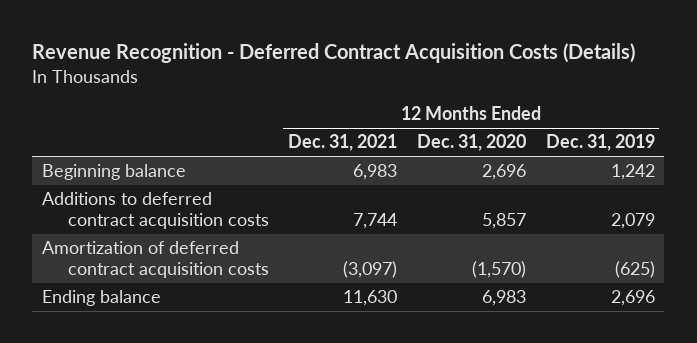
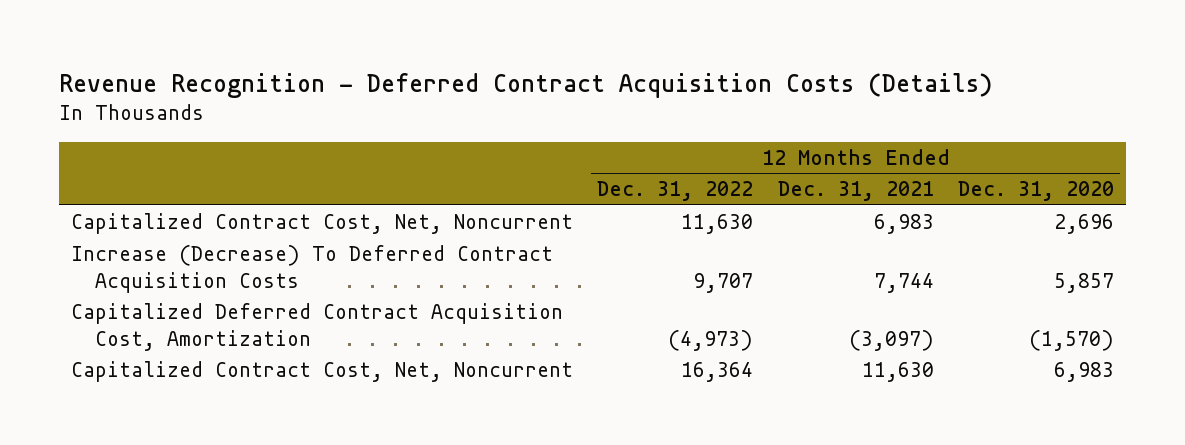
[545,134,655,152] Dec. 31, 2019 -> none
none -> [597,181,754,202] Dec. 31, 2022
[41,164,186,181] Beginning balance -> [71,213,574,235] Capitalized Contract Cost, Net, Noncurrent
[41,192,269,229] Additions to deferred contract acquisition costs -> [71,245,554,293] Increase (Decrease) To Deferred Contract Acquisition Costs
[41,241,269,278] Amortization of deferred contract acquisition costs -> [71,303,564,351] Capitalized Deferred Contract Acquisition Cost, Amortization
[41,290,161,307] Ending balance -> [71,361,574,383] Capitalized Contract Cost, Net, Noncurrent

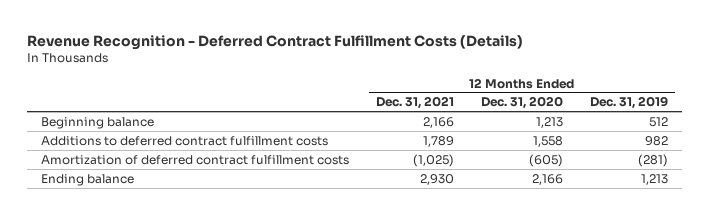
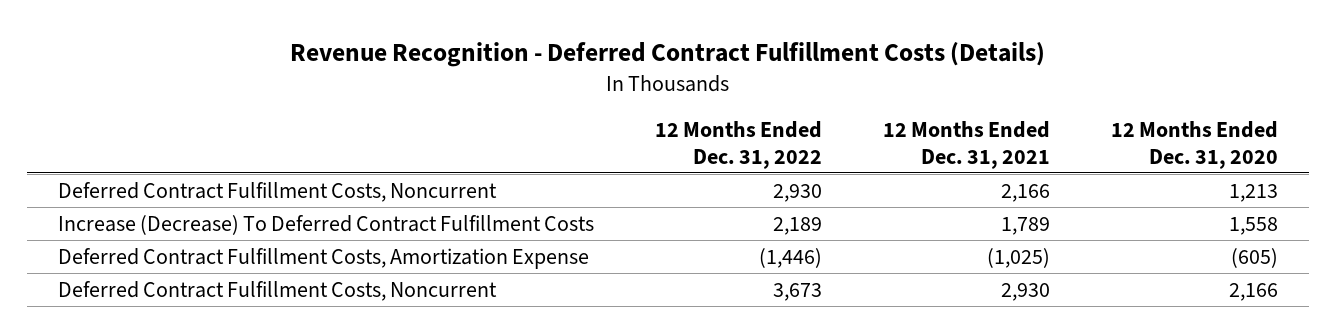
[590,96,669,110] Dec. 31, 2019 -> none
none -> [654,120,822,169] 12 Months Ended Dec. 31, 2022
[40,116,154,129] Beginning balance -> [57,181,497,202] Deferred Contract Fulfillment Costs, Noncurrent
[40,135,328,146] Additions to deferred contract fulfillment costs -> [57,214,594,235] Increase (Decrease) To Deferred Contract Fulfillment Costs
[40,154,349,165] Amortization of deferred contract fulfillment costs -> [57,247,589,269] Deferred Contract Fulfillment Costs, Amortization Expense
[40,173,134,186] Ending balance -> [57,280,497,301] Deferred Contract Fulfillment Costs, Noncurrent

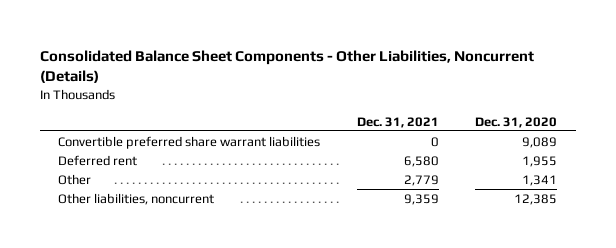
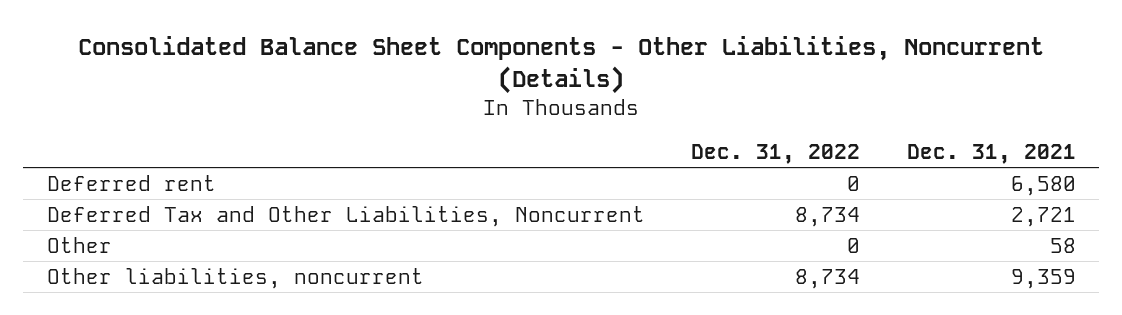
[475,116,558,128] Dec. 31, 2020 -> none
none -> [691,143,861,164] Dec. 31, 2022
[58,135,321,149] Convertible preferred share warrant liabilities -> none
none -> [46,205,645,227] Deferred Tax and Other Liabilities, Noncurrent
[403,174,439,186] 2,779 -> [1049,237,1076,253] 58

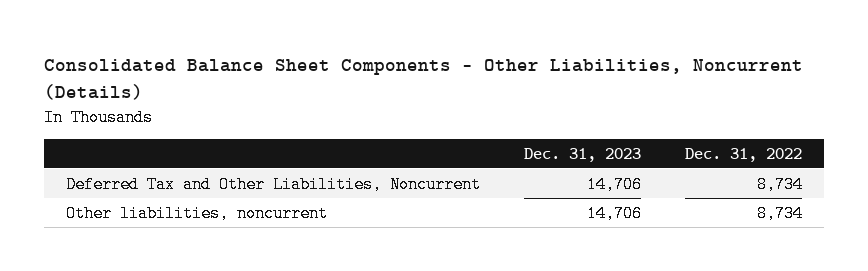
[906,143,1076,164] Dec. 31, 2021 -> none
none -> [524,147,642,162] Dec. 31, 2023
[46,174,216,191] Deferred rent -> none
[46,236,112,253] Other -> none

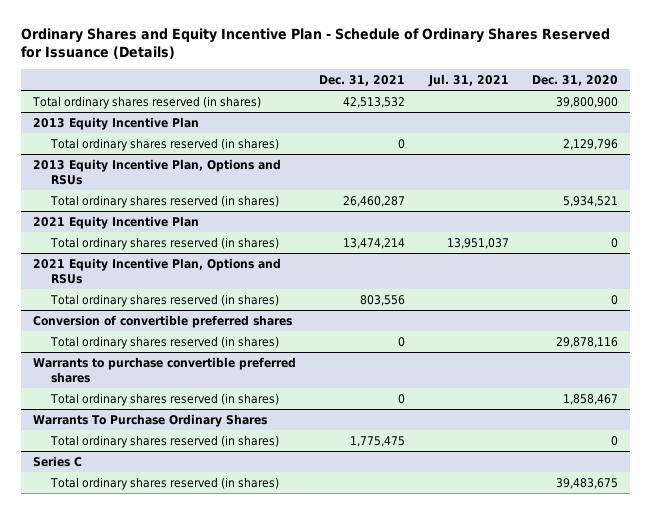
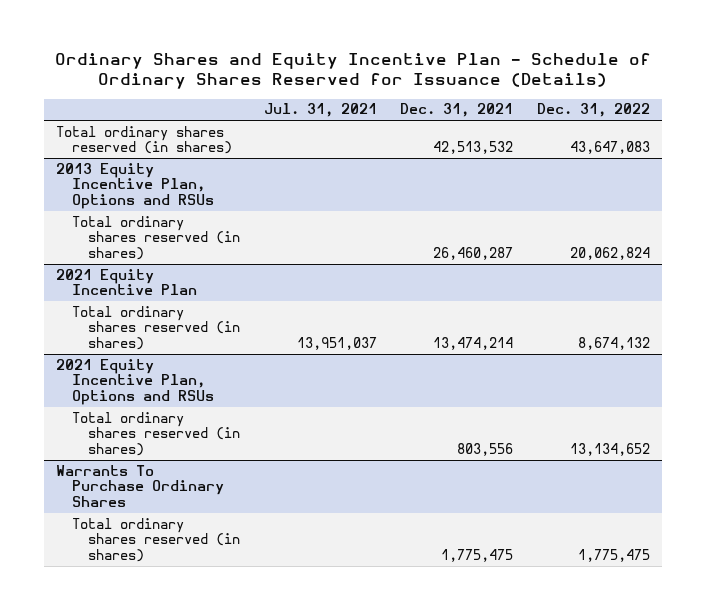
[532,74,619,86] Dec. 31, 2020 -> none
none -> [537,103,651,118] Dec. 31, 2022
[32,116,199,130] 2013 Equity Incentive Plan -> none
[50,137,280,151] Total ordinary shares reserved (in shares) -> none
[32,314,292,328] Conversion of convertible preferred shares -> none
[50,335,280,349] Total ordinary shares reserved (in shares) -> none
[32,356,296,383] Warrants to purchase convertible preferred shares -> none
[50,392,280,406] Total ordinary shares reserved (in shares) -> none
[32,455,82,467] Series C -> none
[50,476,280,490] Total ordinary shares reserved (in shares) -> none

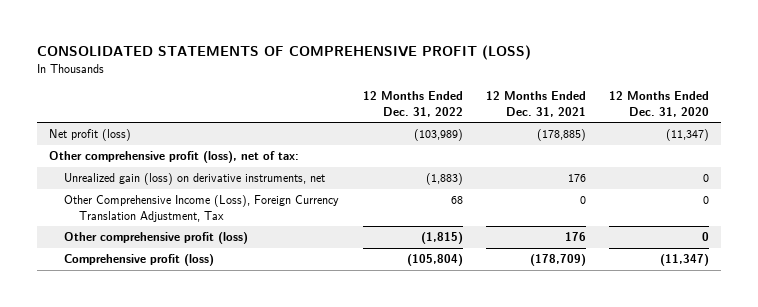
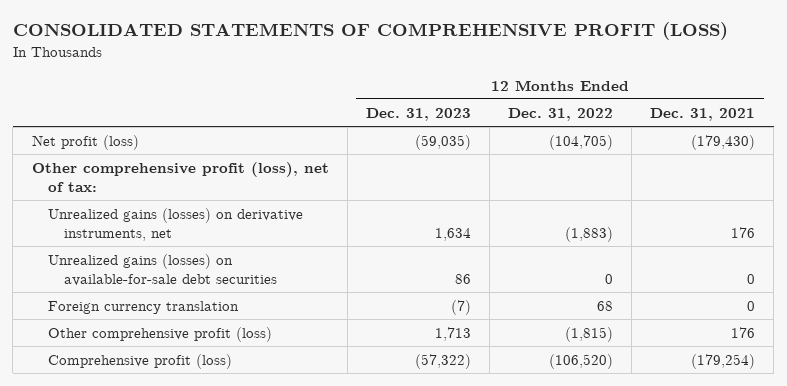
[609,91,710,117] 12 Months Ended Dec. 31, 2020 -> none
none -> [365,107,471,121] Dec. 31, 2023
[413,129,463,142] (103,989) -> [548,134,613,150] (104,705)
[536,129,586,142] (178,885) -> [691,134,756,150] (179,430)
[64,195,340,222] Other Comprehensive Income (Loss), Foreign Currency Translation Adjustment, Tax -> none
[64,173,326,186] Unrealized gain (loss) on derivative instruments, net -> [47,207,303,241] Unrealized gains (losses) on derivative instruments, net
none -> [47,253,278,286] Unrealized gains (losses) on available-for-sale debt securities
none -> [47,300,239,314] Foreign currency translation
[406,254,463,267] (105,804) -> [548,353,613,369] (106,520)
[529,254,586,267] (178,709) -> [691,353,756,369] (179,254)

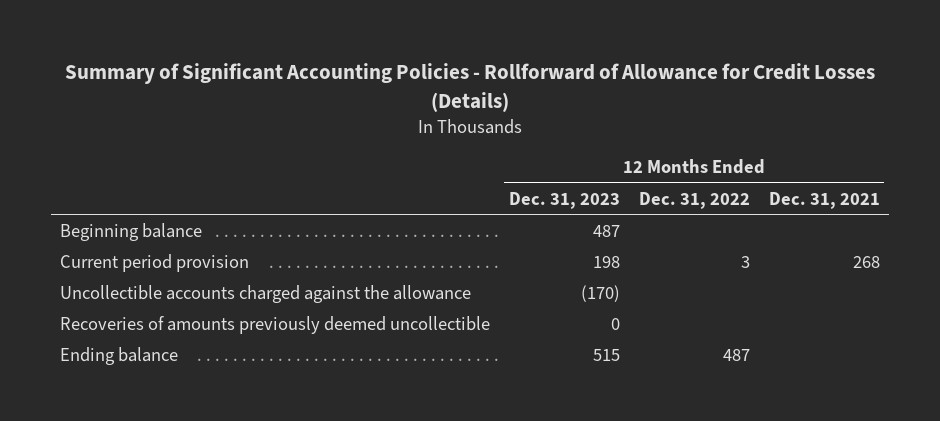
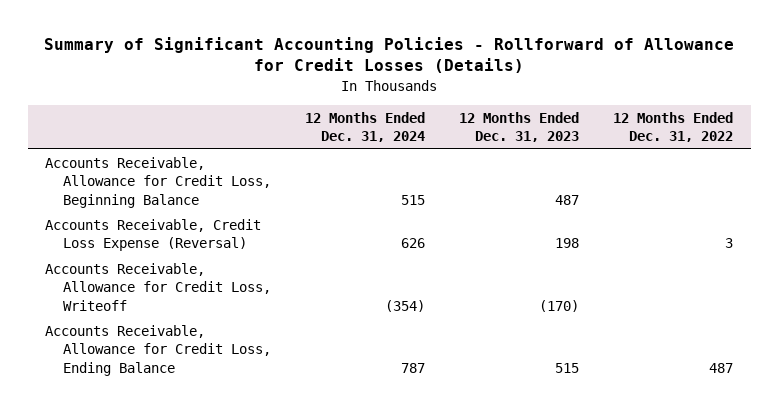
[768,191,880,209] Dec. 31, 2021 -> none
none -> [305,111,426,143] 12 Months Ended Dec. 31, 2024
[60,315,491,334] Recoveries of amounts previously deemed uncollectible -> none
[60,222,203,241] Beginning balance -> [44,157,271,208] Accounts Receivable, Allowance for Credit Loss, Beginning Balance
[60,253,250,272] Current period provision -> [44,219,261,252] Accounts Receivable, Credit Loss Expense (Reversal)
[60,284,472,303] Uncollectible accounts charged against the allowance -> [44,263,271,311] Accounts Receivable, Allowance for Credit Loss, Writeoff
[60,346,179,365] Ending balance -> [44,325,271,376] Accounts Receivable, Allowance for Credit Loss, Ending Balance

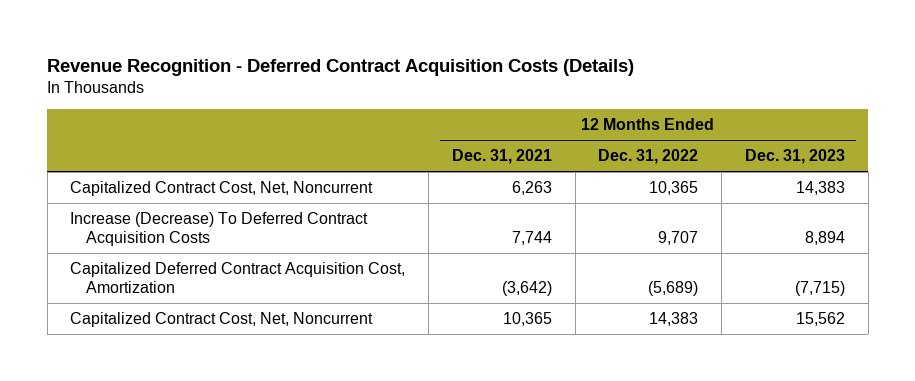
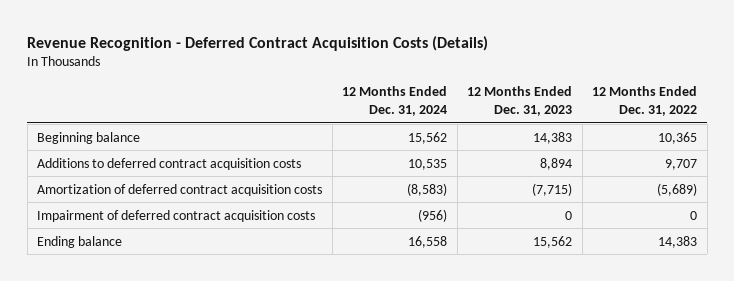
[451,149,552,165] Dec. 31, 2021 -> none
none -> [342,86,448,116] 12 Months Ended Dec. 31, 2024
[70,181,374,197] Capitalized Contract Cost, Net, Noncurrent -> [37,131,141,144] Beginning balance
[70,212,369,247] Increase (Decrease) To Deferred Contract Acquisition Costs -> [37,157,302,170] Additions to deferred contract acquisition costs
[70,262,406,294] Capitalized Deferred Contract Acquisition Cost, Amortization -> [37,183,323,196] Amortization of deferred contract acquisition costs
none -> [37,209,316,222] Impairment of deferred contract acquisition costs
[70,312,374,328] Capitalized Contract Cost, Net, Noncurrent -> [37,235,123,248] Ending balance

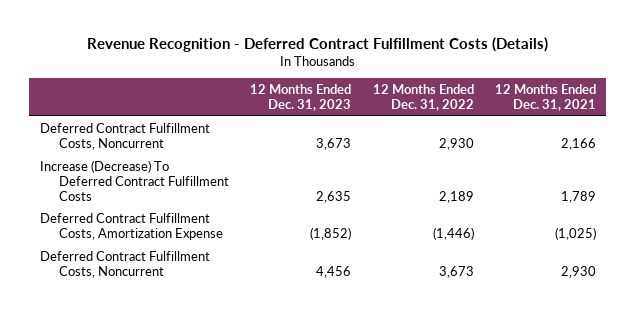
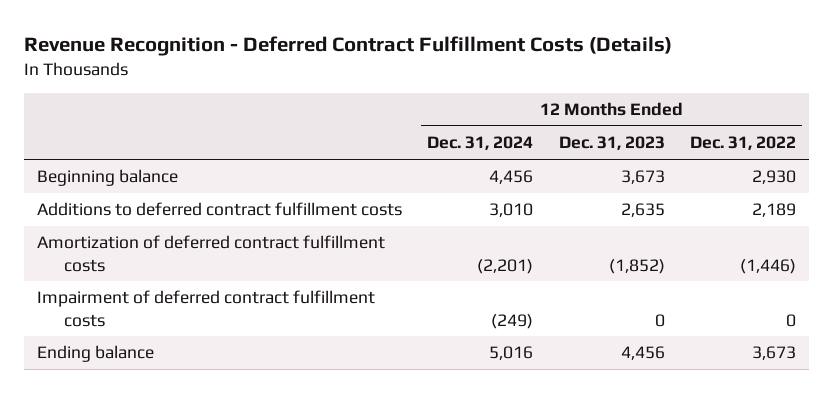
[494,84,596,111] 12 Months Ended Dec. 31, 2021 -> none
none -> [427,136,534,151] Dec. 31, 2024
[39,122,210,150] Deferred Contract Fulfillment Costs, Noncurrent -> [36,169,178,187] Beginning balance
[39,159,230,201] Increase (Decrease) To Deferred Contract Fulfillment Costs -> [36,202,402,217] Additions to deferred contract fulfillment costs
[39,212,224,240] Deferred Contract Fulfillment Costs, Amortization Expense -> [36,235,385,272] Amortization of deferred contract fulfillment costs
none -> [36,290,375,327] Impairment of deferred contract fulfillment costs
[39,250,210,278] Deferred Contract Fulfillment Costs, Noncurrent -> [36,345,154,363] Ending balance

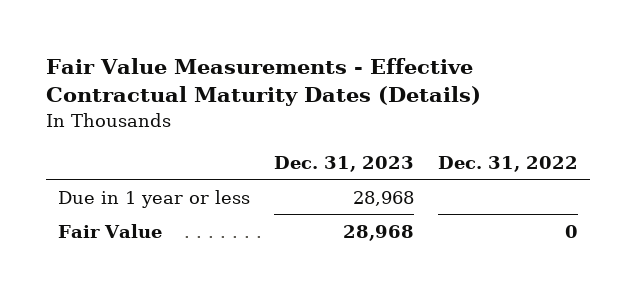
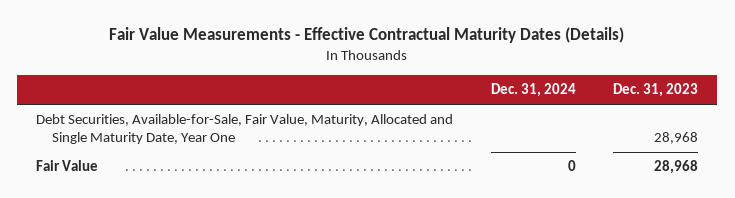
[437,155,578,172] Dec. 31, 2022 -> none
none -> [490,83,576,98] Dec. 31, 2024
[57,189,250,208] Due in 1 year or less -> [36,114,454,145] Debt Securities, Available-for-Sale, Fair Value, Maturity, Allocated and Single Maturity Date, Year One

